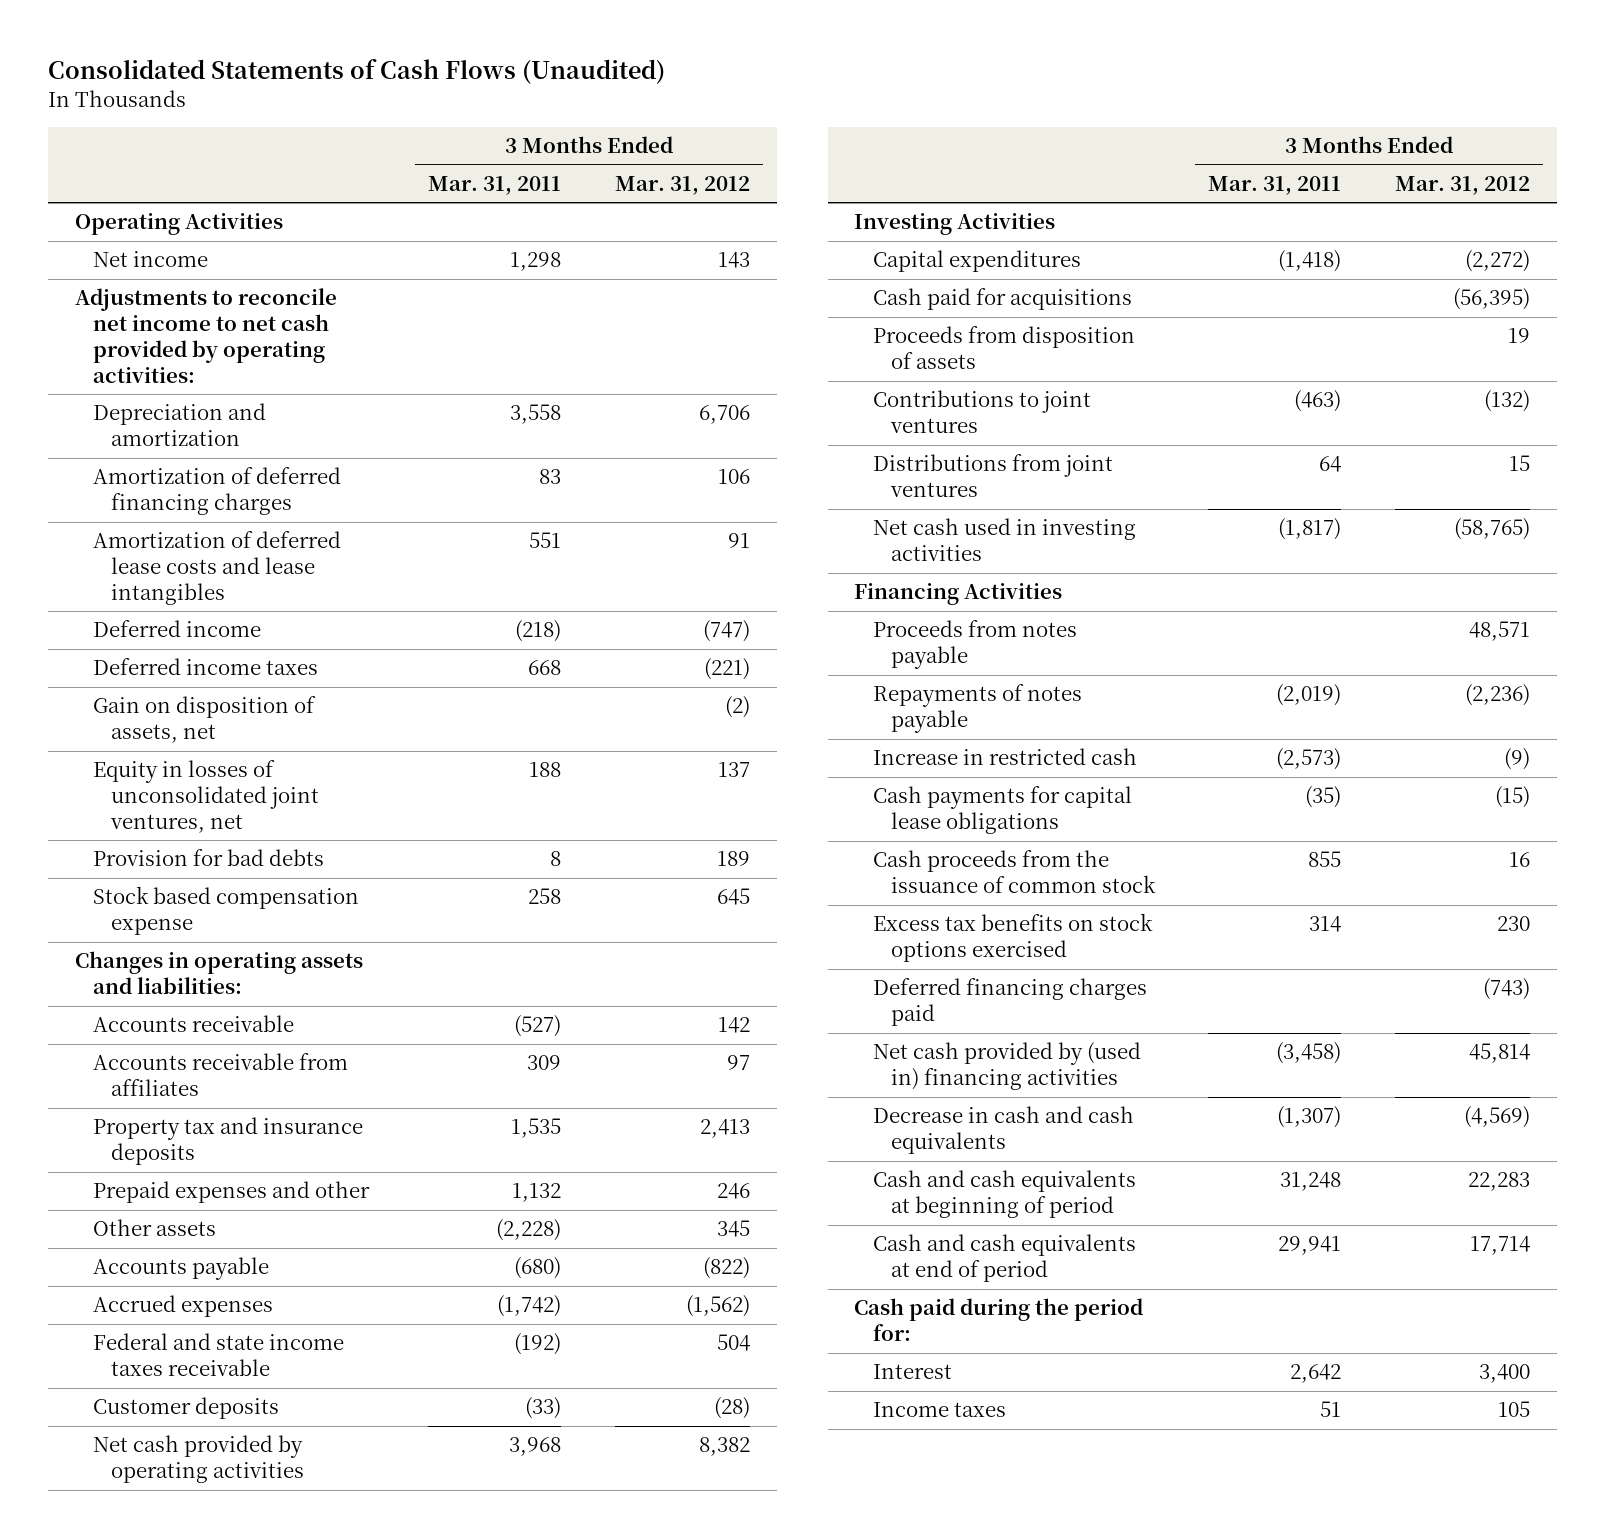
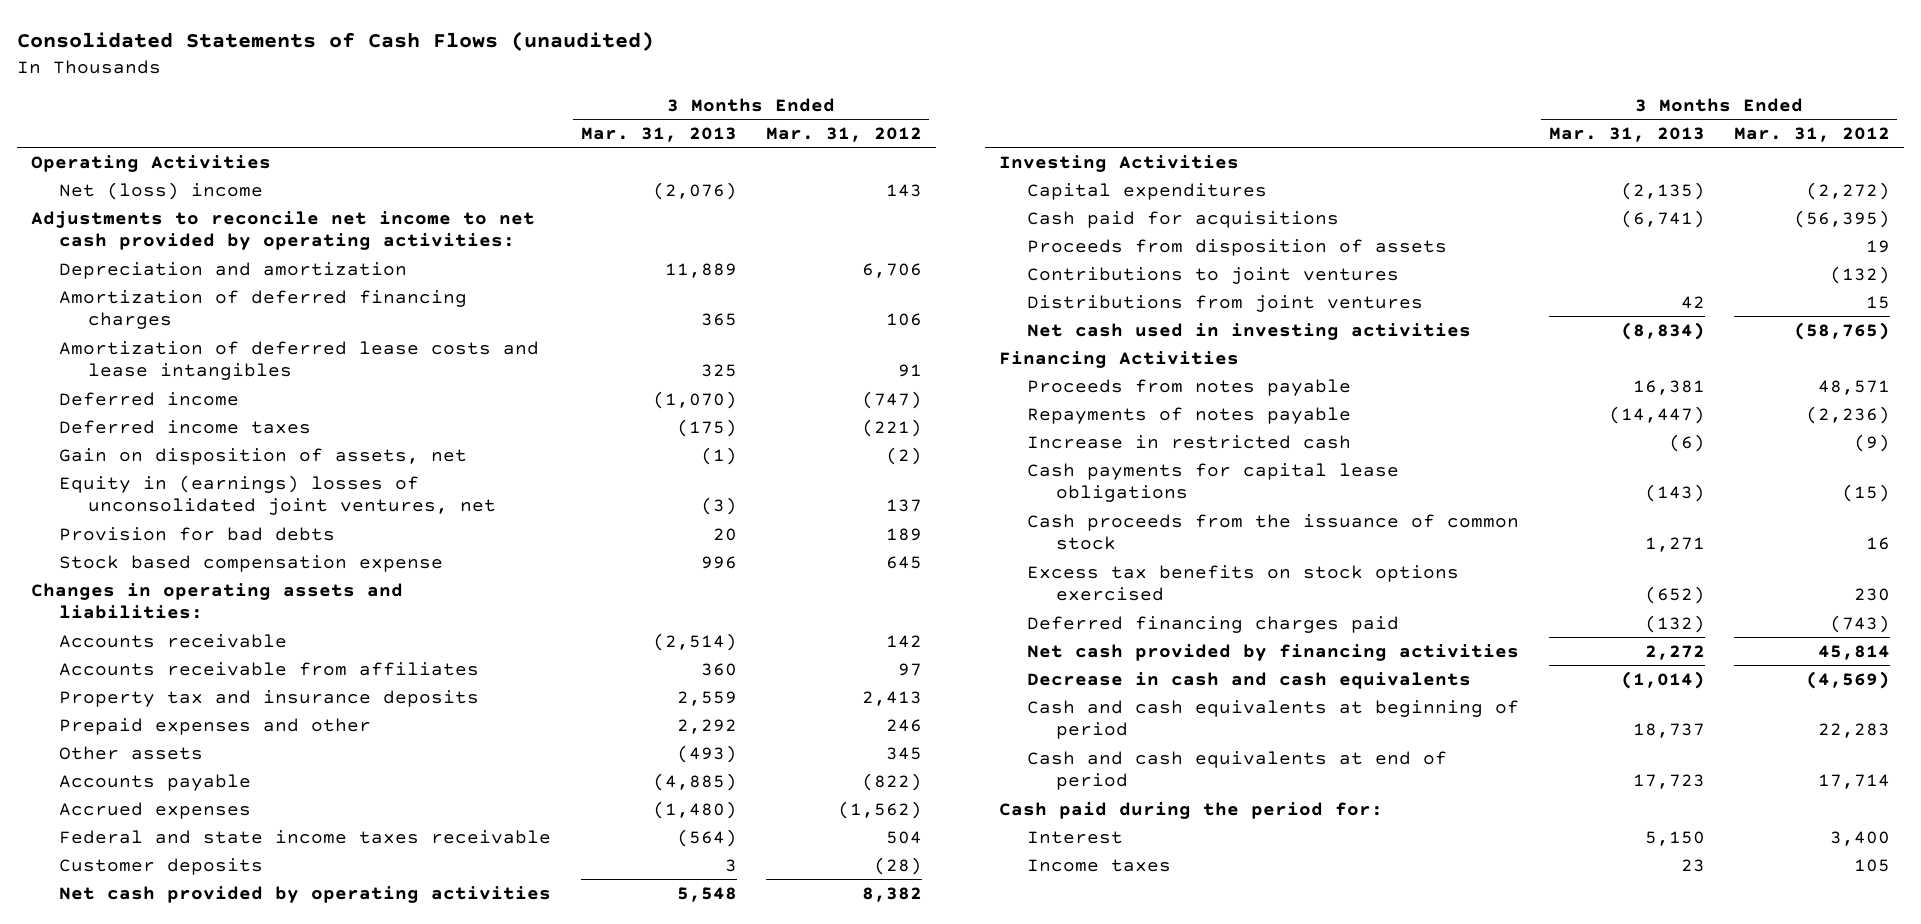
[47,59,665,85] Consolidated Statements of Cash Flows (Unaudited) -> [16,30,654,51] Consolidated Statements of Cash Flows (unaudited)
[428,175,562,195] Mar. 31, 2011 -> none
none -> [580,127,737,143] Mar. 31, 2013
[92,251,208,268] Net income -> [59,181,264,200] Net (loss) income
[92,760,319,834] Equity in losses of unconsolidated joint ventures, net -> [59,474,496,516] Equity in (earnings) losses of unconsolidated joint ventures, net
[872,1042,1141,1091] Net cash provided by (used in) financing activities -> [1027,643,1520,661] Net cash provided by financing activities

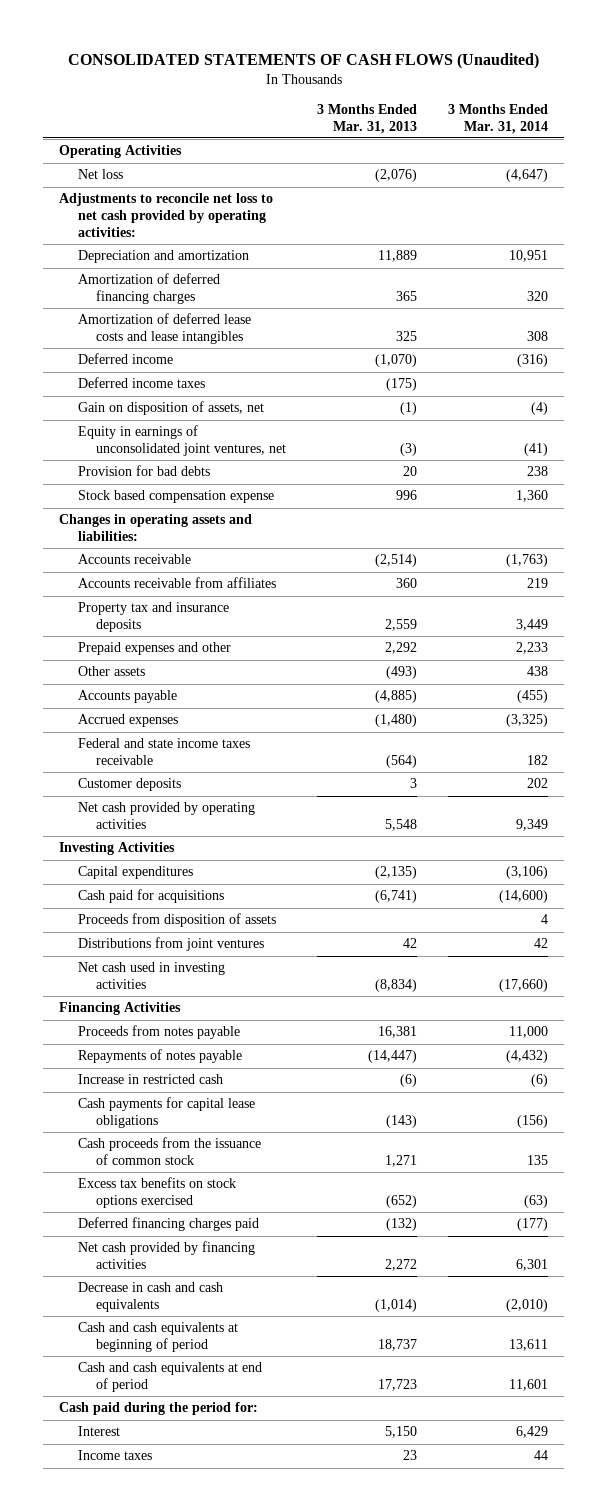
[16,30,654,51] Consolidated Statements of Cash Flows (unaudited) -> [67,52,539,69] CONSOLIDATED STATEMENTS OF CASH FLOWS (Unaudited)
[765,127,922,143] Mar. 31, 2012 -> none
none -> [448,103,549,134] 3 Months Ended Mar. 31, 2014
[59,181,264,200] Net (loss) income -> [77,169,123,180] Net loss
[31,210,536,251] Adjustments to reconcile net income to net cash provided by operating activities: -> [59,193,274,237] Adjustments to reconcile net loss to net cash provided by operating activities:
[59,474,496,516] Equity in (earnings) losses of unconsolidated joint ventures, net -> [77,425,287,457] Equity in earnings of unconsolidated joint ventures, net
[1027,266,1400,284] Contributions to joint ventures -> none

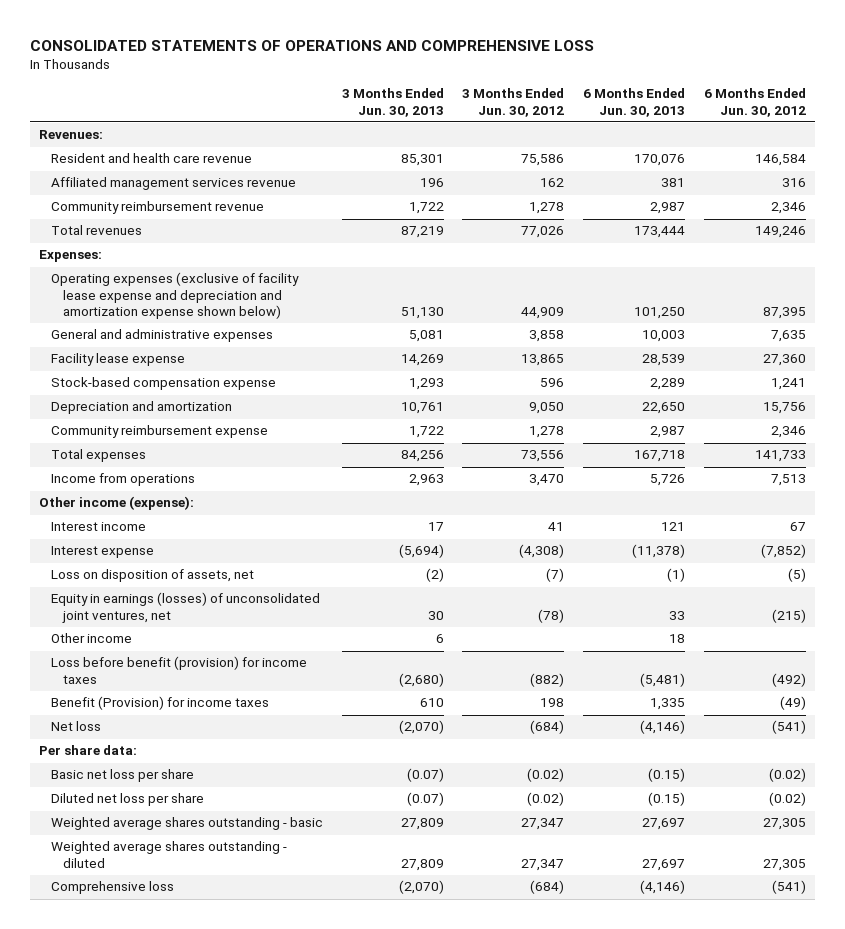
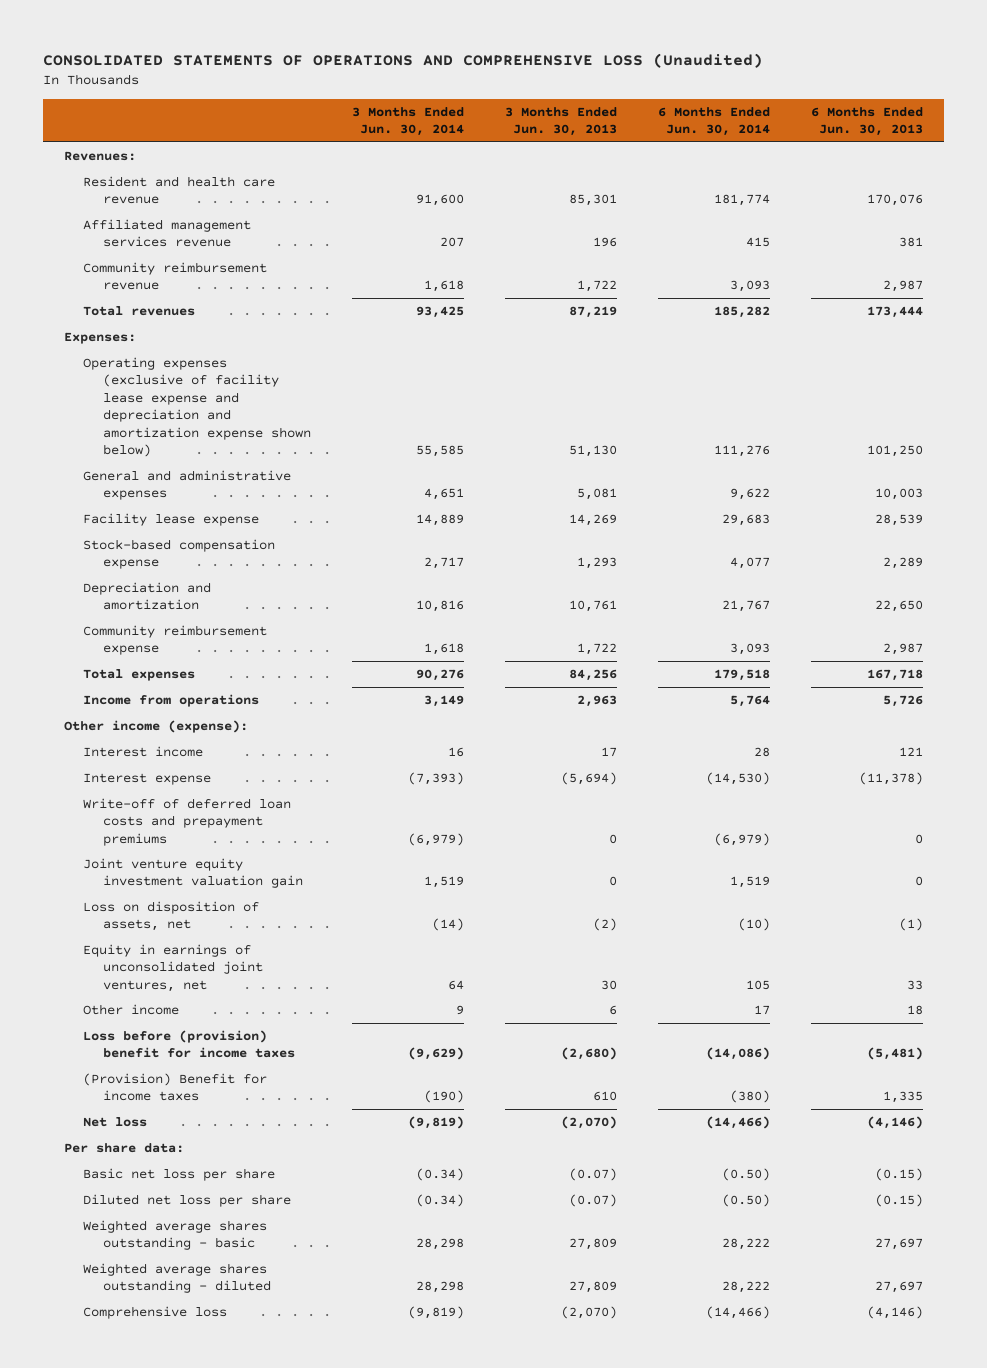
[30,39,595,51] CONSOLIDATED STATEMENTS OF OPERATIONS AND COMPREHENSIVE LOSS -> [43,53,764,69] CONSOLIDATED STATEMENTS OF OPERATIONS AND COMPREHENSIVE LOSS (Unaudited)
[462,88,565,117] 3 Months Ended Jun. 30, 2012 -> none
[703,88,806,117] 6 Months Ended Jun. 30, 2012 -> none
none -> [351,106,464,136] 3 Months Ended Jun. 30, 2014
none -> [658,106,771,136] 6 Months Ended Jun. 30, 2014
none -> [83,798,292,846] Write-off of deferred loan costs and prepayment premiums
none -> [83,858,303,889] Joint venture equity investment valuation gain
[51,592,321,623] Equity in earnings (losses) of unconsolidated joint ventures, net -> [83,944,263,992] Equity in earnings of unconsolidated joint ventures, net
[51,656,308,684] Loss before benefit (provision) for income taxes -> [83,1030,295,1059] Loss before (provision) benefit for income taxes
[51,696,270,711] Benefit (Provision) for income taxes -> [83,1073,268,1102] (Provision) Benefit for income taxes

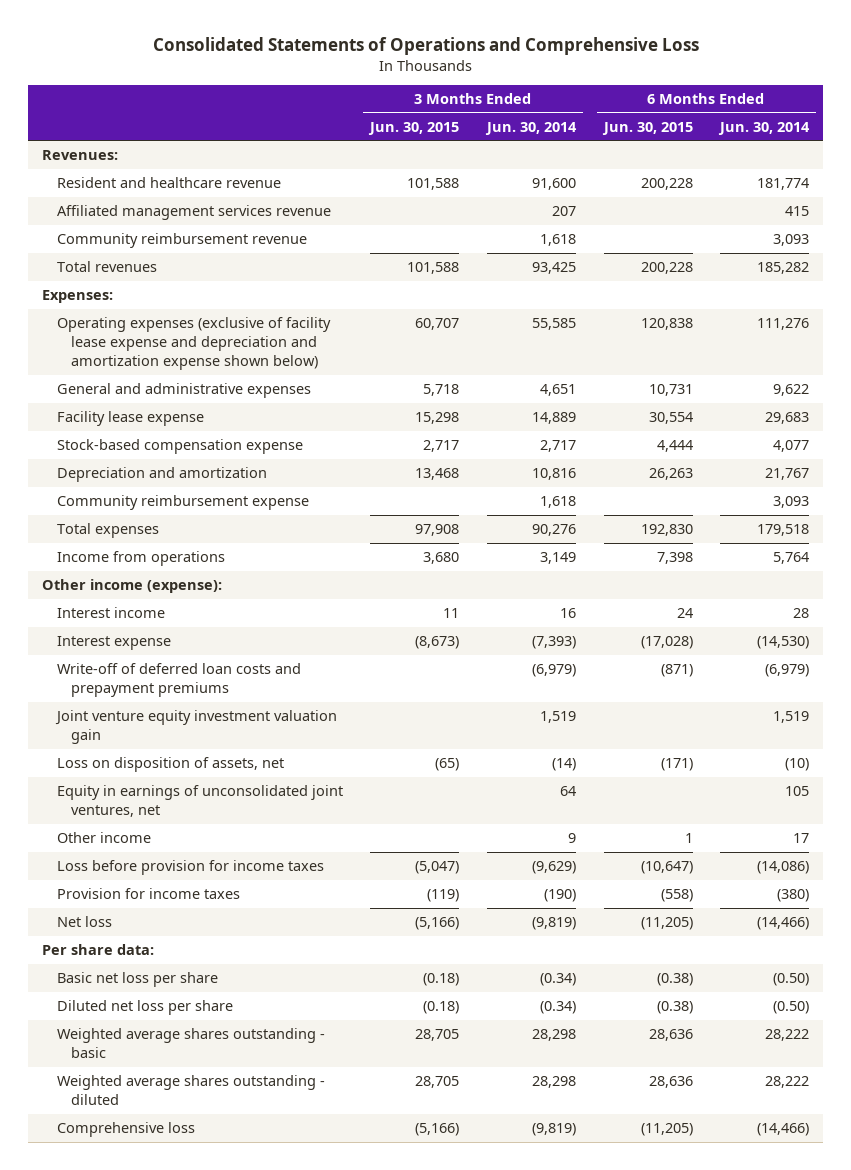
[43,53,764,69] CONSOLIDATED STATEMENTS OF OPERATIONS AND COMPREHENSIVE LOSS (Unaudited) -> [152,36,699,55] Consolidated Statements of Operations and Comprehensive Loss
[505,106,618,136] 3 Months Ended Jun. 30, 2013 -> none
[811,106,924,136] 6 Months Ended Jun. 30, 2013 -> none
none -> [368,121,460,135] Jun. 30, 2015
none -> [601,121,693,135] Jun. 30, 2015
[83,176,276,205] Resident and health care revenue -> [56,177,281,189] Resident and healthcare revenue
[83,1030,295,1059] Loss before (provision) benefit for income taxes -> [56,860,324,876] Loss before provision for income taxes
[83,1073,268,1102] (Provision) Benefit for income taxes -> [56,888,240,900] Provision for income taxes

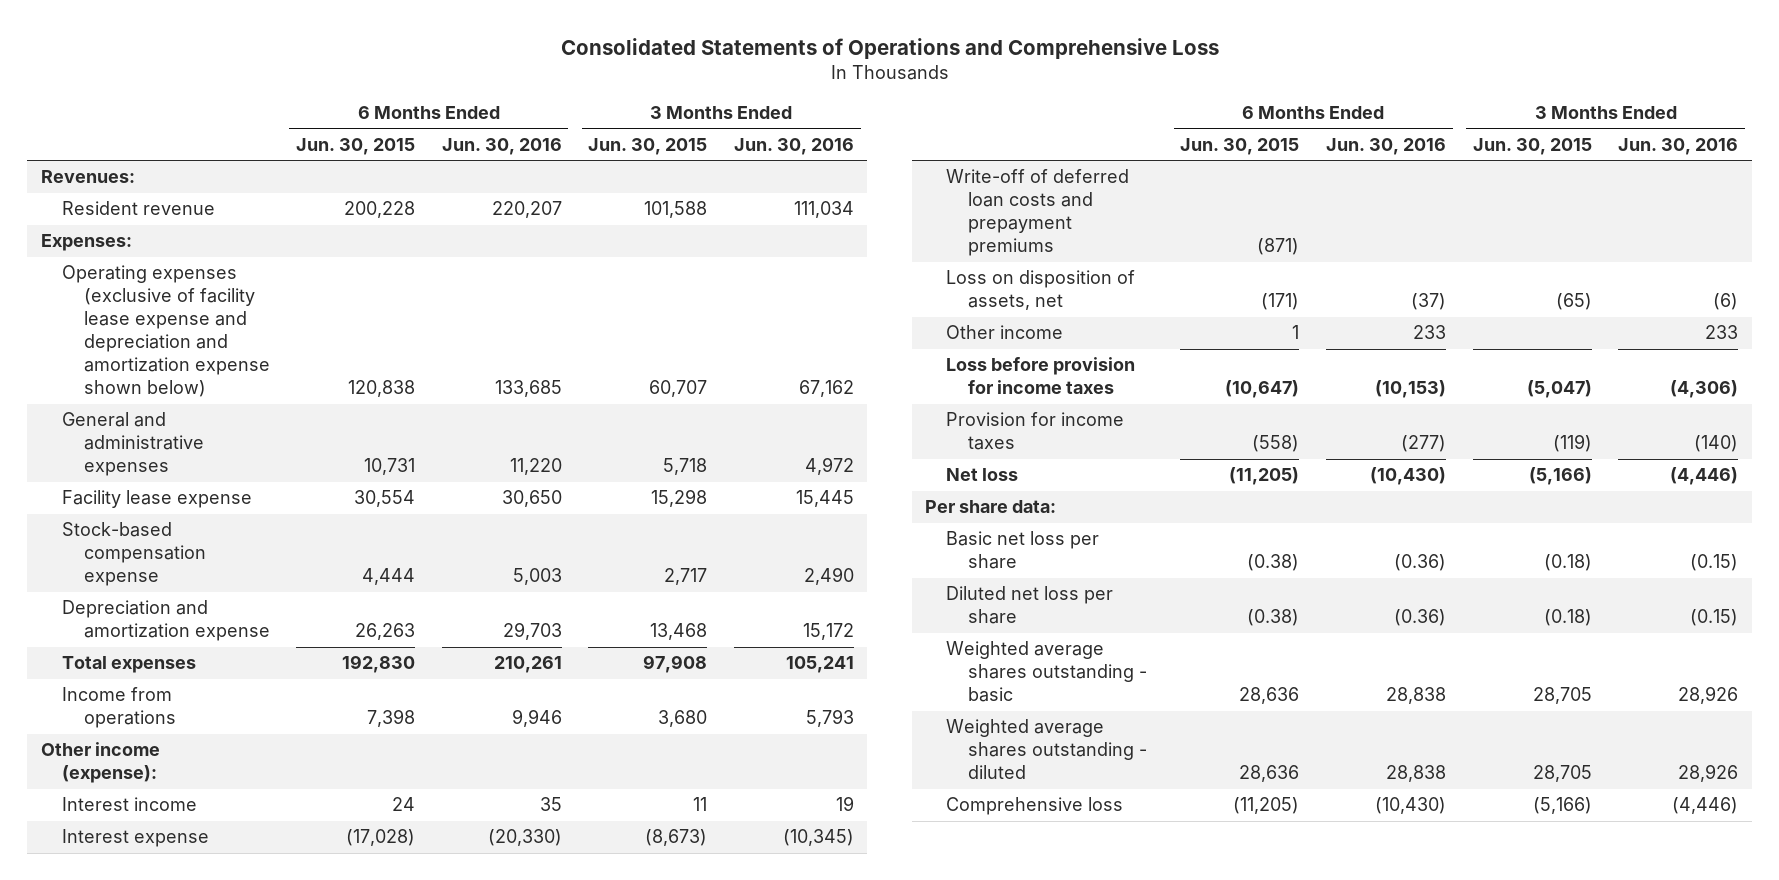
[484,121,577,135] Jun. 30, 2014 -> none
[718,121,811,135] Jun. 30, 2014 -> none
none -> [441,137,562,155] Jun. 30, 2016
none -> [733,137,854,155] Jun. 30, 2016
[56,205,331,221] Affiliated management services revenue -> none
[56,233,307,249] Community reimbursement revenue -> none
[56,261,157,273] Total revenues -> none
[56,177,281,189] Resident and healthcare revenue -> [62,201,216,216] Resident revenue
[56,495,309,511] Community reimbursement expense -> none
[56,467,267,483] Depreciation and amortization -> [62,600,270,642] Depreciation and amortization expense
[54,710,337,745] Joint venture equity investment valuation gain -> none
[56,785,343,818] Equity in earnings of unconsolidated joint ventures, net -> none

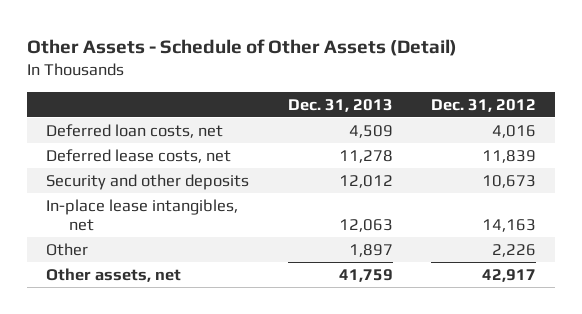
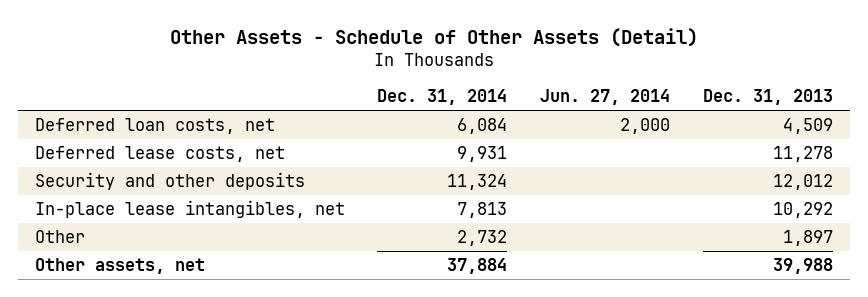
[430,98,536,112] Dec. 31, 2012 -> none
none -> [377,89,508,106] Dec. 31, 2014
none -> [540,89,671,106] Jun. 27, 2014
[338,219,393,233] 12,063 -> [773,201,834,218] 10,292
[338,268,393,282] 41,759 -> [773,257,834,274] 39,988

